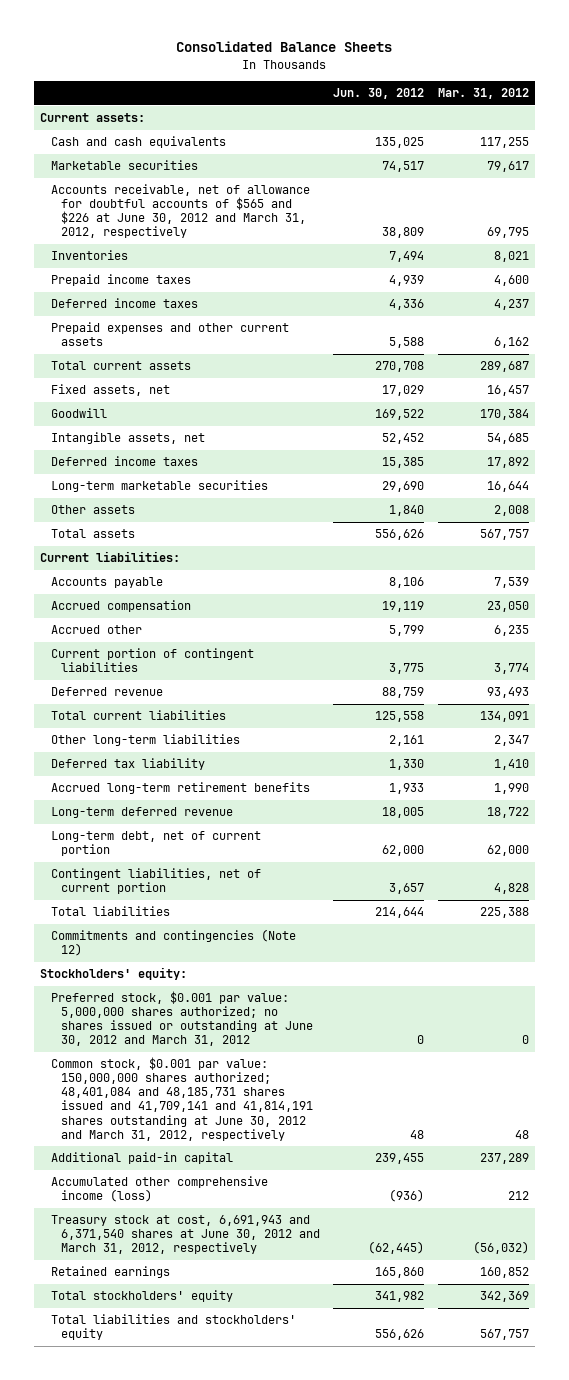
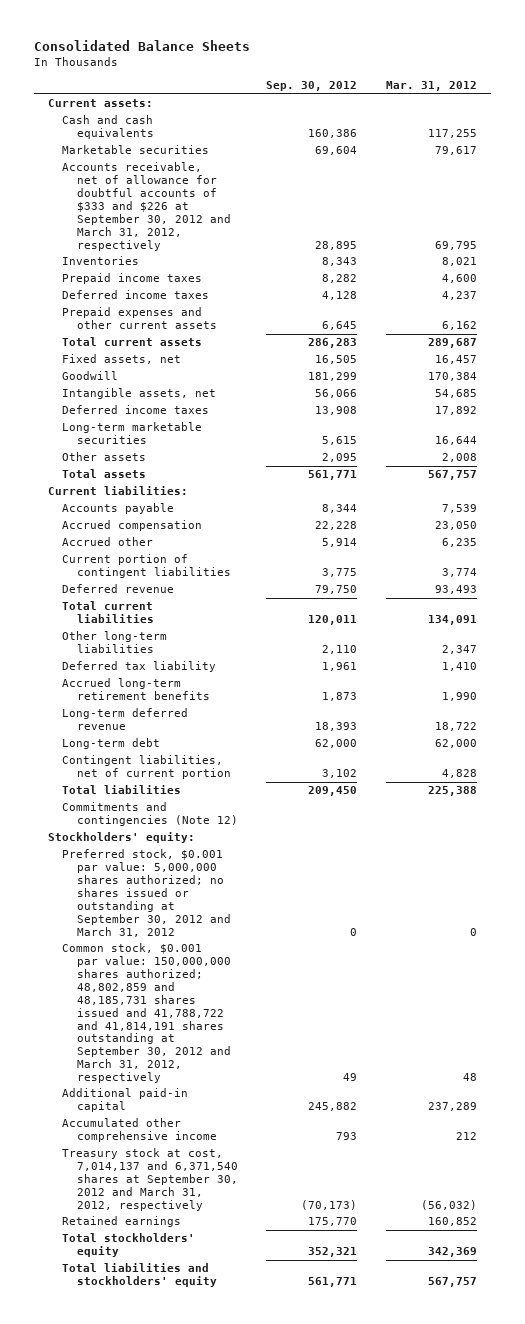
[333,88,425,100] Jun. 30, 2012 -> none
none -> [266,81,358,92] Sep. 30, 2012
[50,184,310,239] Accounts receivable, net of allowance for doubtful accounts of $565 and $226 at June 30, 2012 and March 31, 2012, respectively -> [62,162,231,251] Accounts receivable, net of allowance for doubtful accounts of $333 and $226 at September 30, 2012 and March 31, 2012, respectively
[50,831,261,857] Long-term debt, net of current portion -> [62,738,161,750] Long-term debt
[50,991,314,1047] Preferred stock, $0.001 par value: 5,000,000 shares authorized; no shares issued or outstanding at June 30, 2012 and March 31, 2012 -> [62,849,231,937] Preferred stock, $0.001 par value: 5,000,000 shares authorized; no shares issued or outstanding at September 30, 2012 and March 31, 2012
[50,1057,314,1141] Common stock, $0.001 par value: 150,000,000 shares authorized; 48,401,084 and 48,185,731 shares issued and 41,709,141 and 41,814,191 shares outstanding at June 30, 2012 and March 31, 2012, respectively -> [62,943,231,1084] Common stock, $0.001 par value: 150,000,000 shares authorized; 48,802,859 and 48,185,731 shares issued and 41,788,722 and 41,814,191 shares outstanding at September 30, 2012 and March 31, 2012, respectively
[50,1176,268,1203] Accumulated other comprehensive income (loss) -> [62,1118,217,1143] Accumulated other comprehensive income
[50,1215,321,1255] Treasury stock at cost, 6,691,943 and 6,371,540 shares at June 30, 2012 and March 31, 2012, respectively -> [62,1148,238,1211] Treasury stock at cost, 7,014,137 and 6,371,540 shares at September 30, 2012 and March 31, 2012, respectively

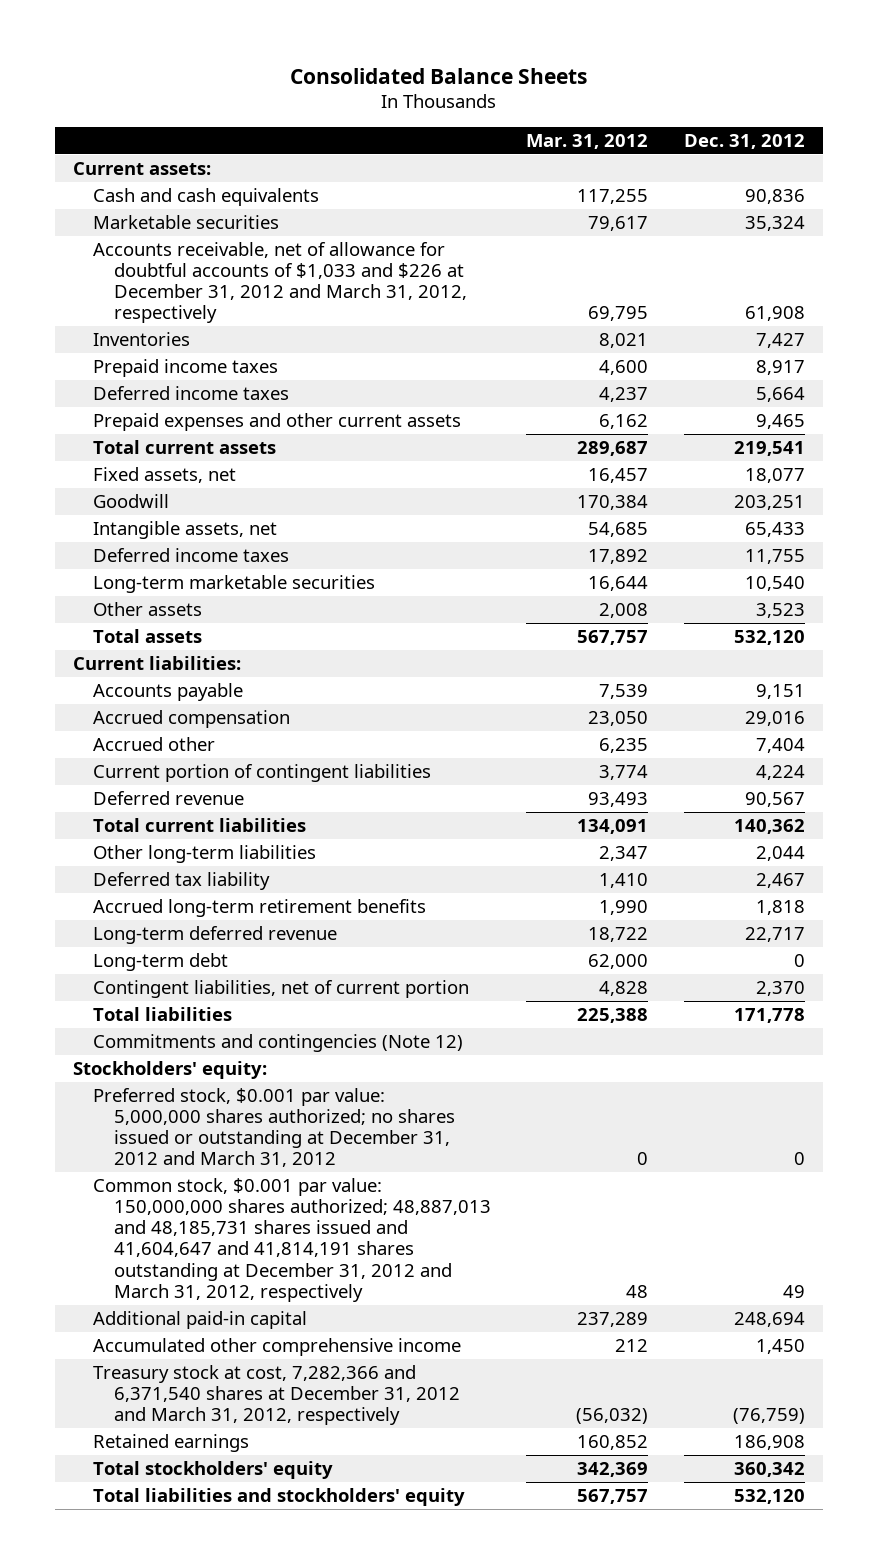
[266,81,358,92] Sep. 30, 2012 -> none
none -> [683,133,805,149] Dec. 31, 2012
[62,162,231,251] Accounts receivable, net of allowance for doubtful accounts of $333 and $226 at September 30, 2012 and March 31, 2012, respectively -> [93,242,467,324] Accounts receivable, net of allowance for doubtful accounts of $1,033 and $226 at December 31, 2012 and March 31, 2012, respectively
[62,849,231,937] Preferred stock, $0.001 par value: 5,000,000 shares authorized; no shares issued or outstanding at September 30, 2012 and March 31, 2012 -> [93,1088,455,1168] Preferred stock, $0.001 par value: 5,000,000 shares authorized; no shares issued or outstanding at December 31, 2012 and March 31, 2012
[62,943,231,1084] Common stock, $0.001 par value: 150,000,000 shares authorized; 48,802,859 and 48,185,731 shares issued and 41,788,722 and 41,814,191 shares outstanding at September 30, 2012 and March 31, 2012, respectively -> [93,1178,491,1302] Common stock, $0.001 par value: 150,000,000 shares authorized; 48,887,013 and 48,185,731 shares issued and 41,604,647 and 41,814,191 shares outstanding at December 31, 2012 and March 31, 2012, respectively
[62,1148,238,1211] Treasury stock at cost, 7,014,137 and 6,371,540 shares at September 30, 2012 and March 31, 2012, respectively -> [93,1365,460,1426] Treasury stock at cost, 7,282,366 and 6,371,540 shares at December 31, 2012 and March 31, 2012, respectively

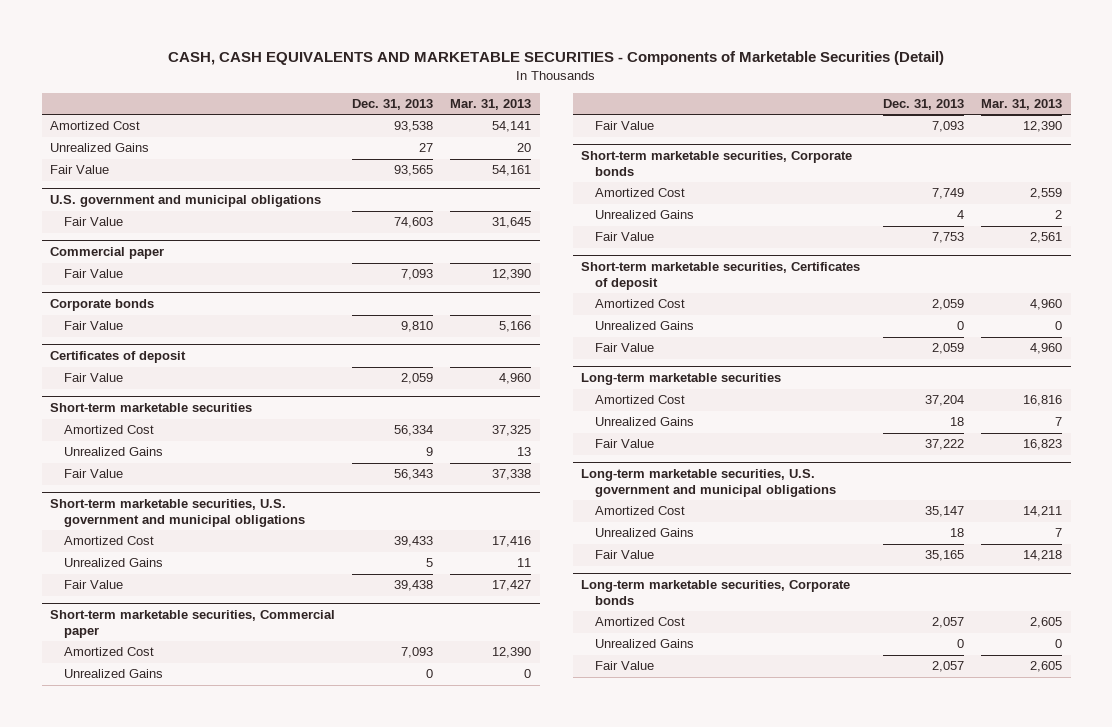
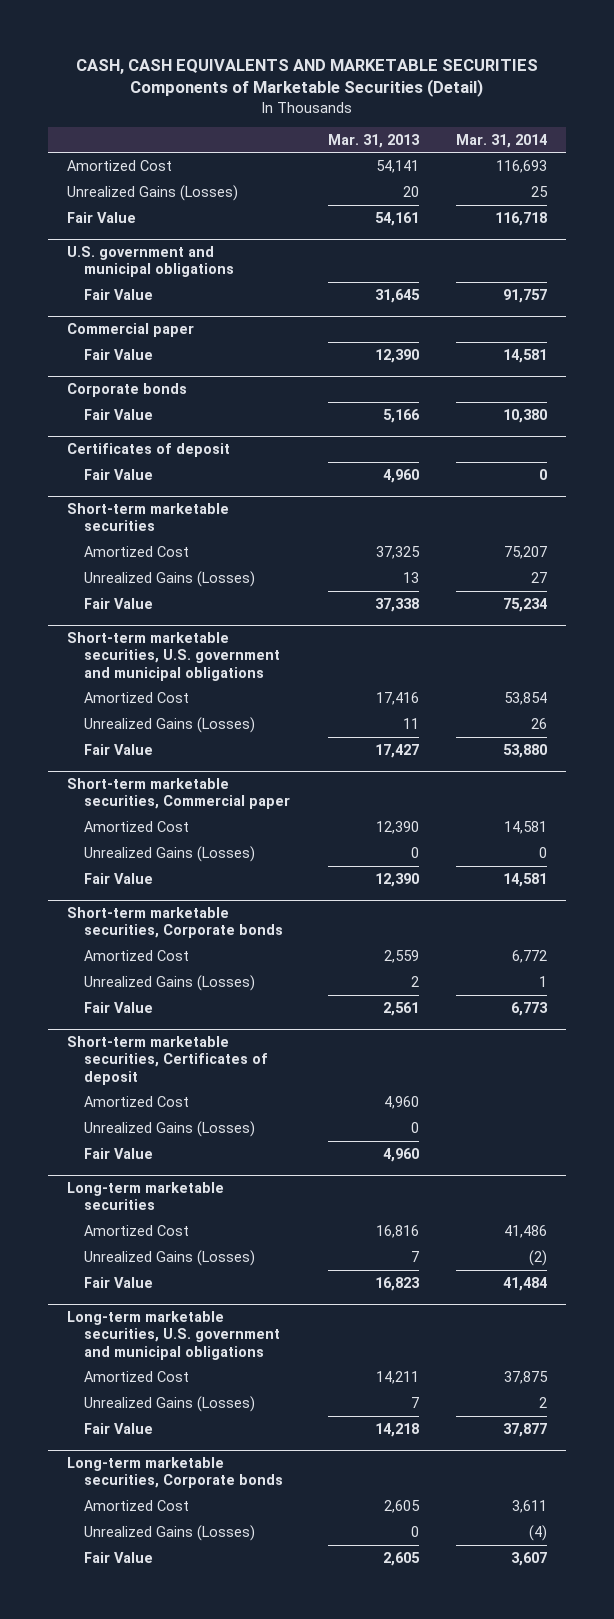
[168,50,945,65] CASH, CASH EQUIVALENTS AND MARKETABLE SECURITIES - Components of Marketable Securities (Detail) -> [76,58,539,98] CASH, CASH EQUIVALENTS AND MARKETABLE SECURITIES Components of Marketable Securities (Detail)
[352,99,434,111] Dec. 31, 2013 -> none
none -> [456,133,548,148] Mar. 31, 2014
[50,143,150,153] Unrealized Gains -> [67,184,239,201] Unrealized Gains (Losses)
[63,447,163,457] Unrealized Gains -> [84,570,256,587] Unrealized Gains (Losses)
[63,558,163,568] Unrealized Gains -> [84,716,256,733] Unrealized Gains (Losses)
[63,669,163,679] Unrealized Gains -> [84,845,256,862] Unrealized Gains (Losses)
[594,210,694,220] Unrealized Gains -> [84,974,256,991] Unrealized Gains (Losses)
[594,321,694,331] Unrealized Gains -> [84,1120,256,1137] Unrealized Gains (Losses)
[594,417,694,427] Unrealized Gains -> [84,1249,256,1266] Unrealized Gains (Losses)
[594,528,694,538] Unrealized Gains -> [84,1395,256,1412] Unrealized Gains (Losses)
[594,639,694,649] Unrealized Gains -> [84,1524,256,1541] Unrealized Gains (Losses)

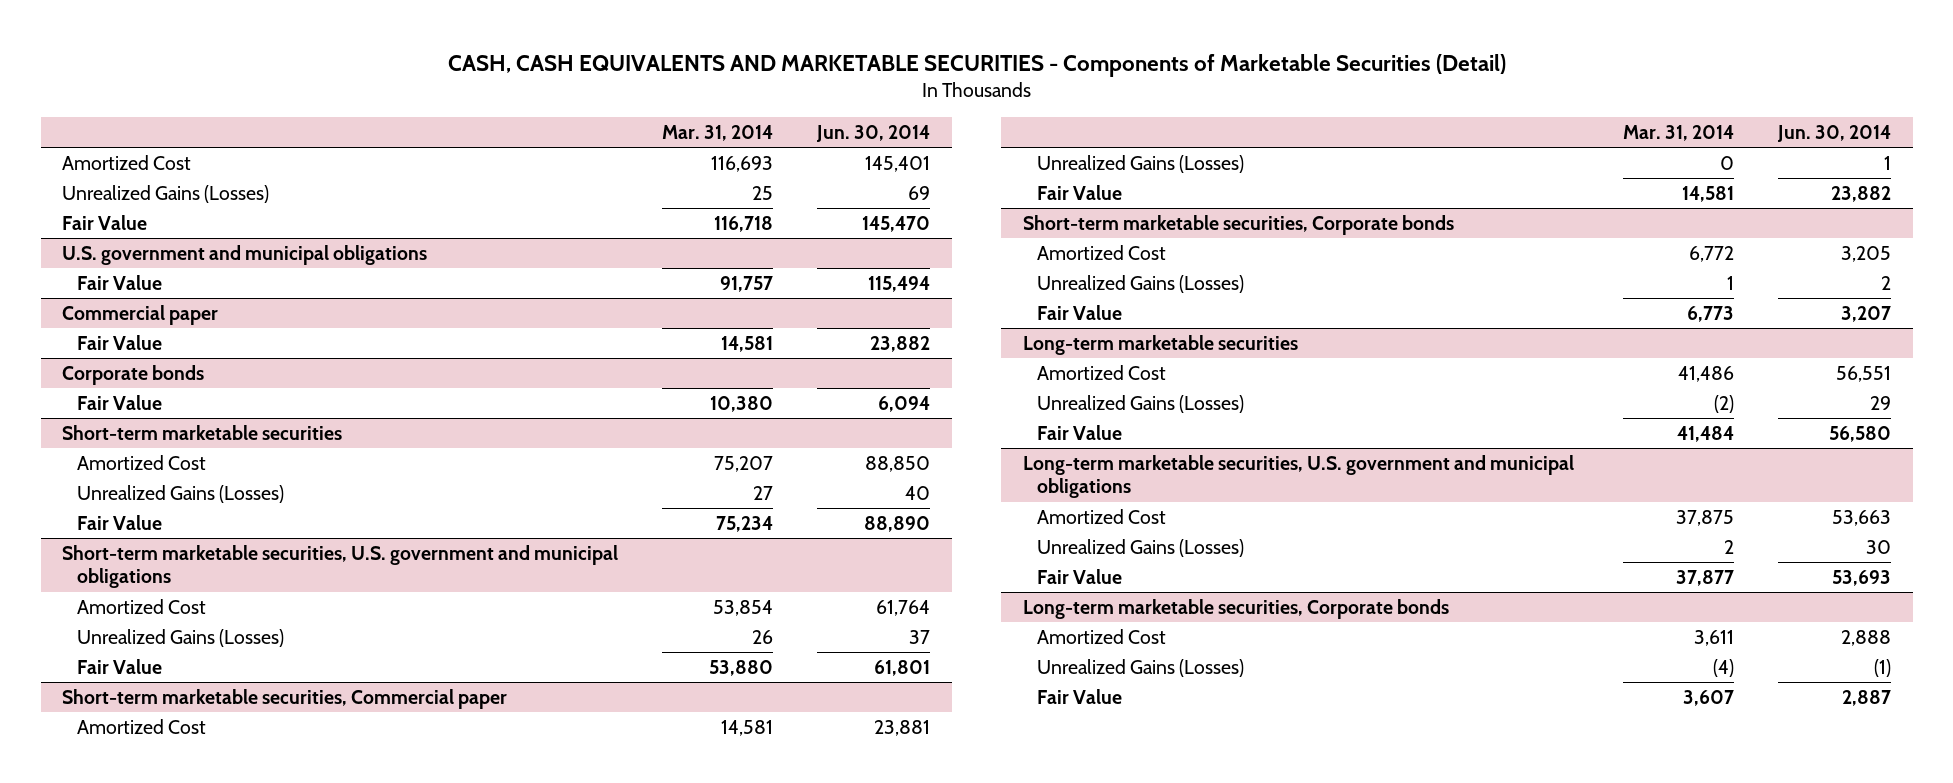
[76,58,539,98] CASH, CASH EQUIVALENTS AND MARKETABLE SECURITIES Components of Marketable Securities (Detail) -> [447,53,1506,77] CASH, CASH EQUIVALENTS AND MARKETABLE SECURITIES - Components of Marketable Securities (Detail)
[327,133,420,148] Mar. 31, 2013 -> none
none -> [816,124,931,142] Jun. 30, 2014
[67,443,231,458] Certificates of deposit -> none
[84,468,154,480] Fair Value -> none
[67,1036,269,1085] Short-term marketable securities, Certificates of deposit -> none
[84,1095,190,1107] Amortized Cost -> none
[84,1120,256,1137] Unrealized Gains (Losses) -> none
[84,1147,154,1159] Fair Value -> none

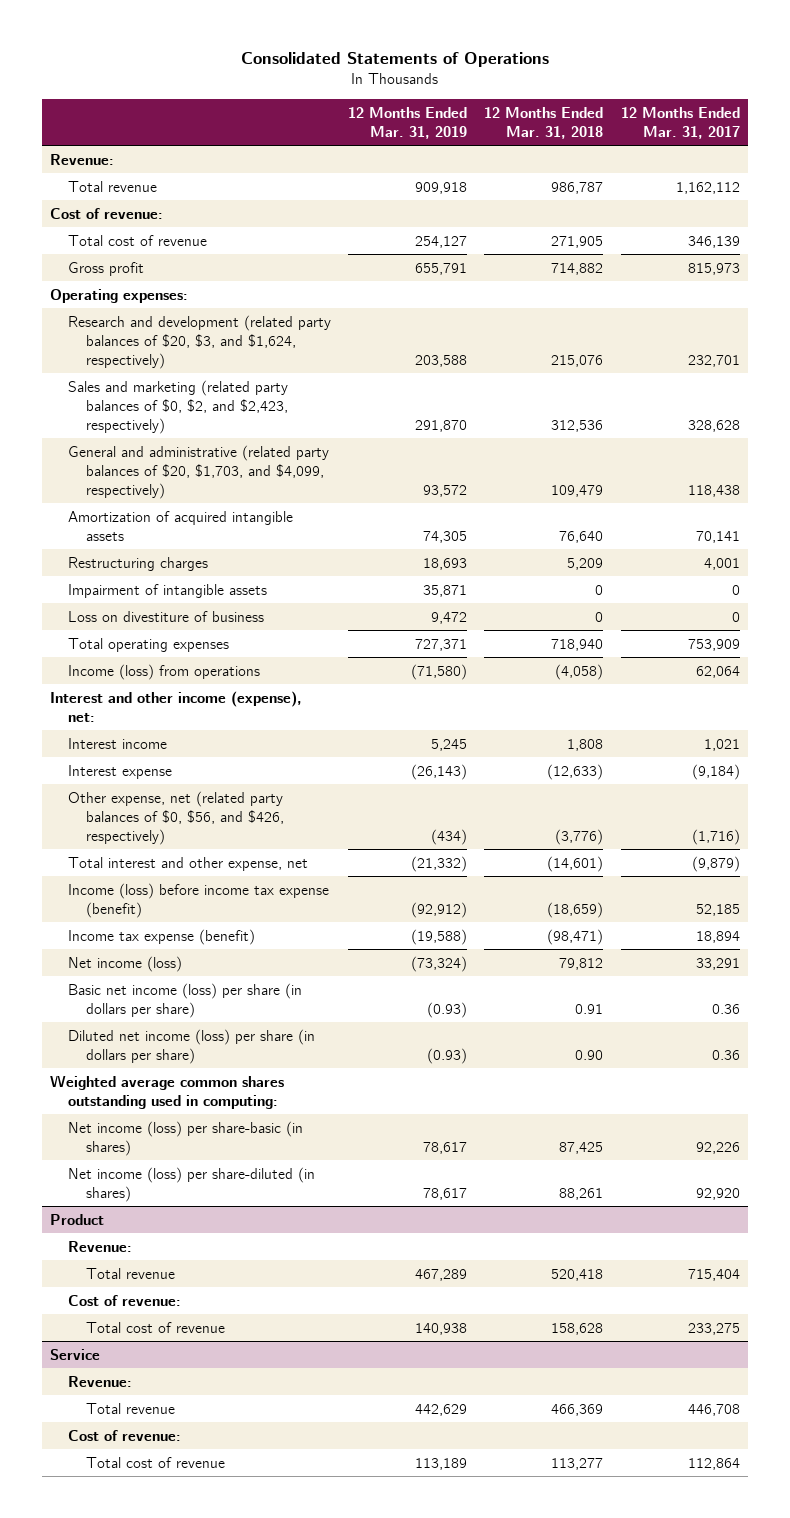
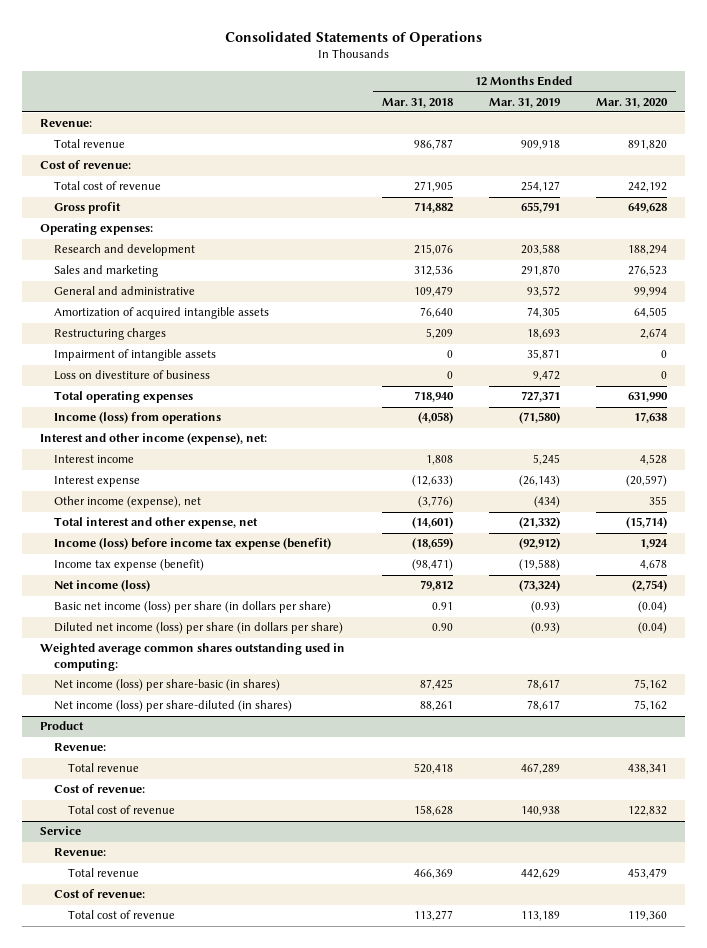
[620,106,740,139] 12 Months Ended Mar. 31, 2017 -> none
none -> [596,97,669,108] Mar. 31, 2020
[68,314,332,369] Research and development (related party balances of $20, $3, and $1,624, respectively) -> [54,244,196,257] Research and development
[68,379,289,434] Sales and marketing (related party balances of $0, $2, and $2,423, respectively) -> [54,265,159,278] Sales and marketing
[68,444,330,499] General and administrative (related party balances of $20, $1,703, and $4,099, respectively) -> [54,286,196,296] General and administrative
[68,790,284,845] Other expense, net (related party balances of $0, $56, and $426, respectively) -> [54,496,202,509] Other income (expense), net

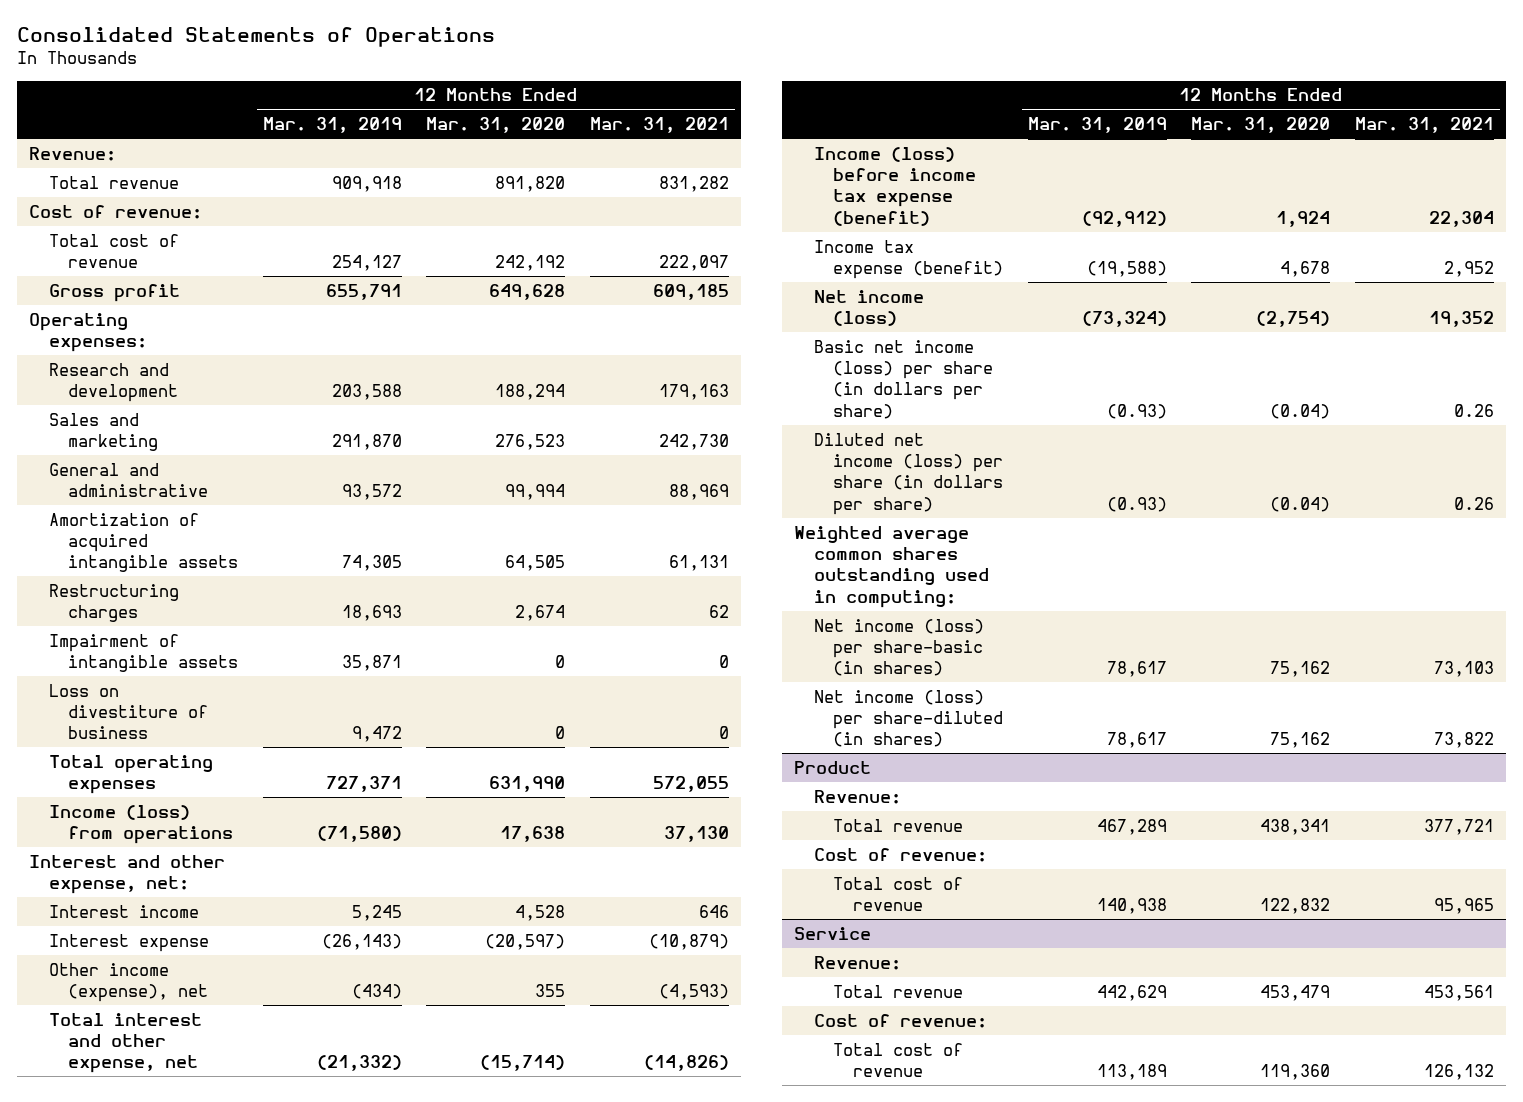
[381,97,453,108] Mar. 31, 2018 -> none
none -> [589,117,729,134] Mar. 31, 2021
[40,433,268,446] Interest and other income (expense), net: -> [28,854,225,894] Interest and other expense, net:

